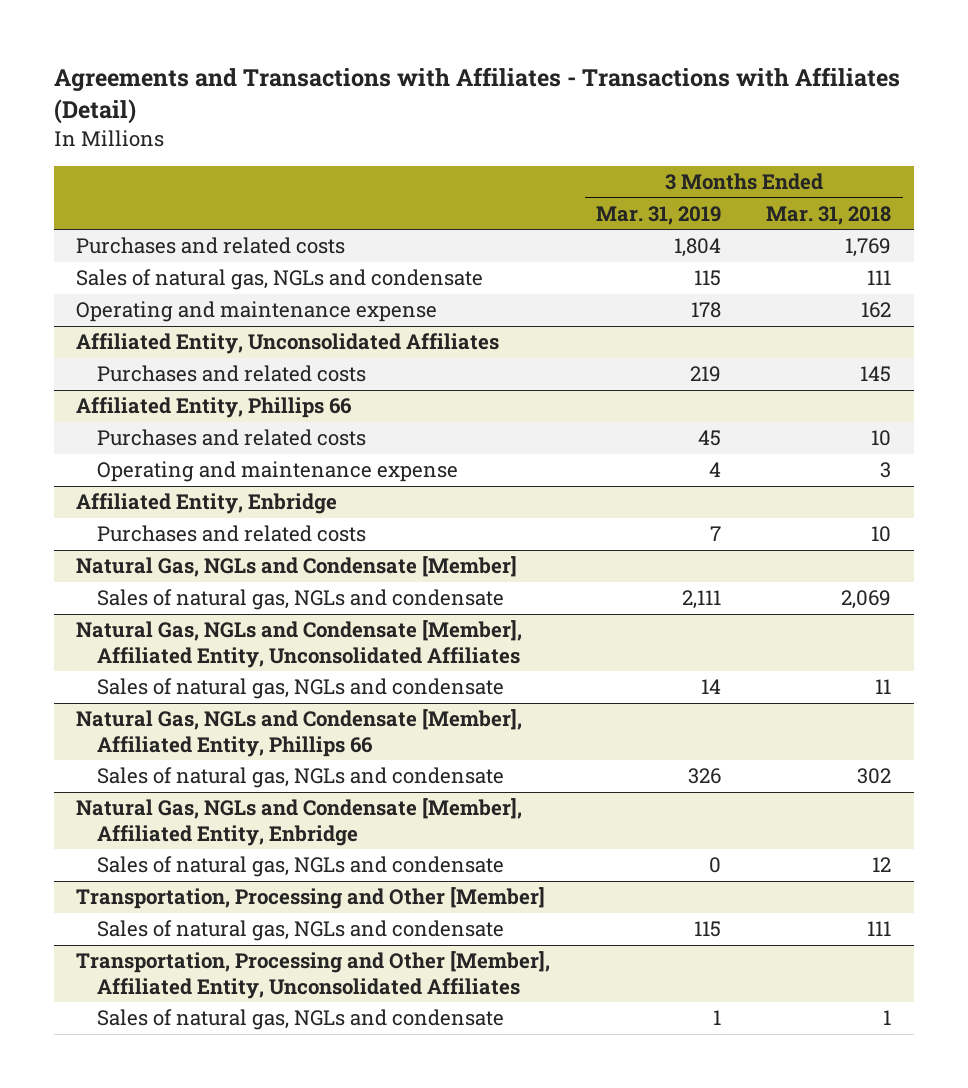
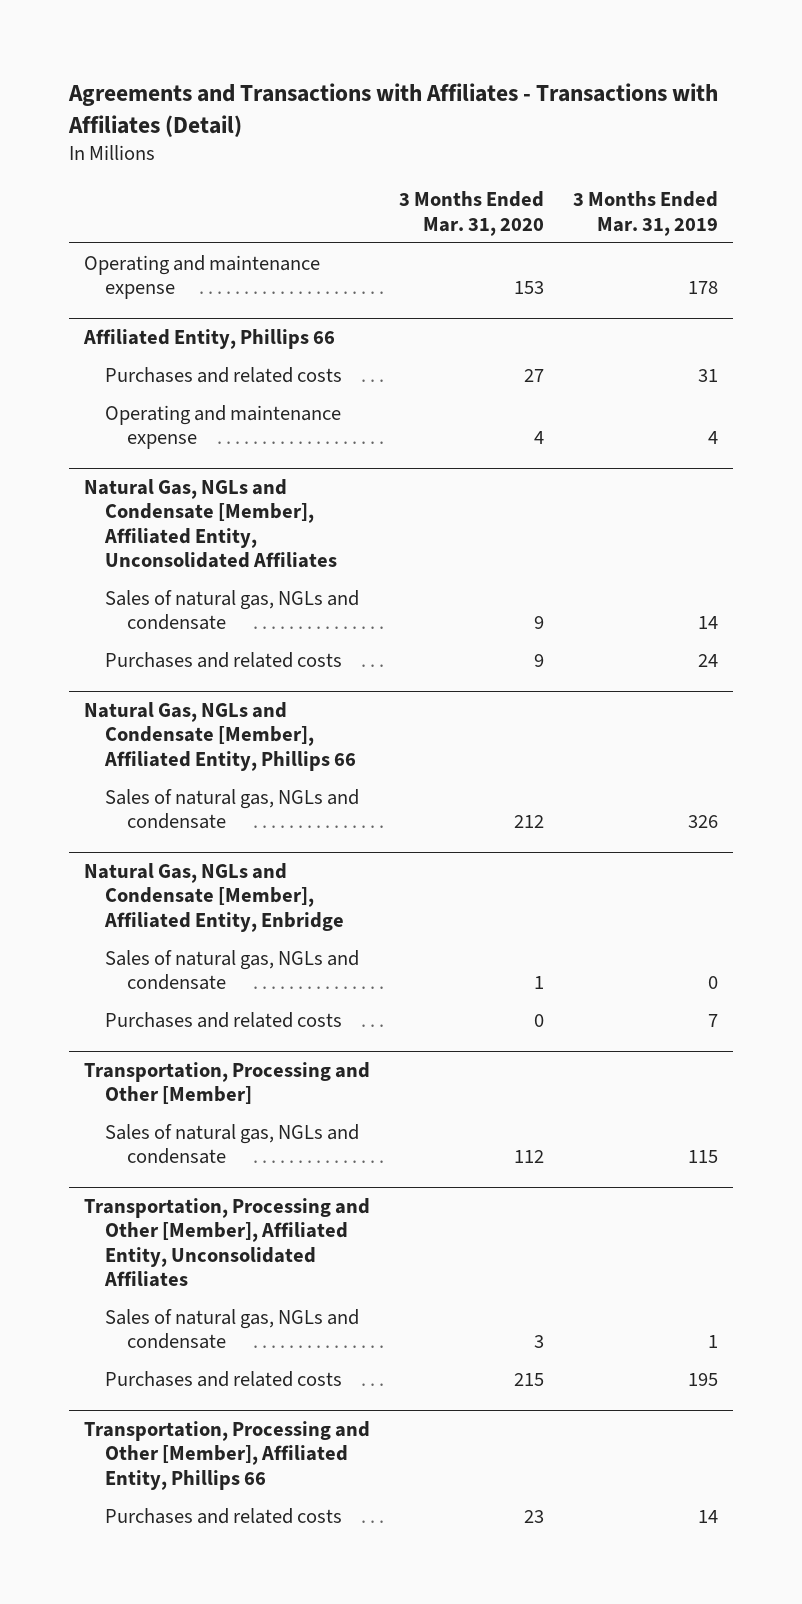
[766,205,892,225] Mar. 31, 2018 -> none
none -> [398,191,544,236] 3 Months Ended Mar. 31, 2020
[76,237,346,255] Purchases and related costs -> none
[76,269,484,291] Sales of natural gas, NGLs and condensate -> none
[76,333,500,355] Affiliated Entity, Unconsolidated Affiliates -> none
[96,365,366,383] Purchases and related costs -> none
[697,430,721,447] 45 -> [698,368,719,382] 31
[76,493,338,515] Affiliated Entity, Enbridge -> none
[96,525,366,543] Purchases and related costs -> none
[76,556,518,578] Natural Gas, NGLs and Condensate [Member] -> none
[96,589,504,611] Sales of natural gas, NGLs and condensate -> none
none -> [105,651,343,668] Purchases and related costs
none -> [105,1011,343,1028] Purchases and related costs
none -> [105,1370,343,1387] Purchases and related costs
none -> [83,1420,370,1490] Transportation, Processing and Other [Member], Affiliated Entity, Phillips 66
none -> [105,1507,343,1524] Purchases and related costs

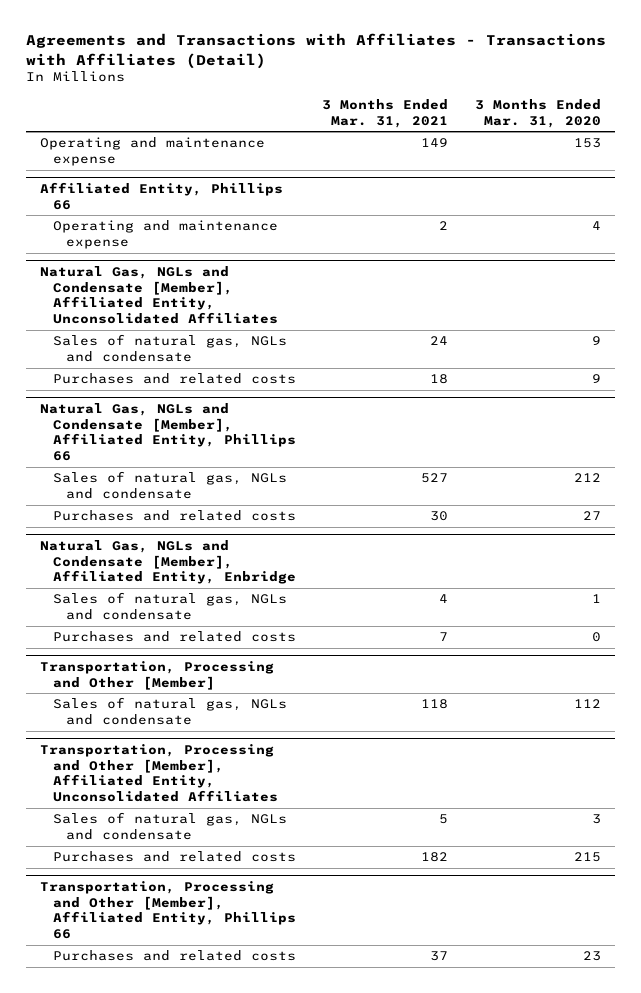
[573,191,719,236] 3 Months Ended Mar. 31, 2019 -> none
none -> [322,98,449,128] 3 Months Ended Mar. 31, 2021
[105,366,343,383] Purchases and related costs -> none
none -> [52,510,296,522] Purchases and related costs

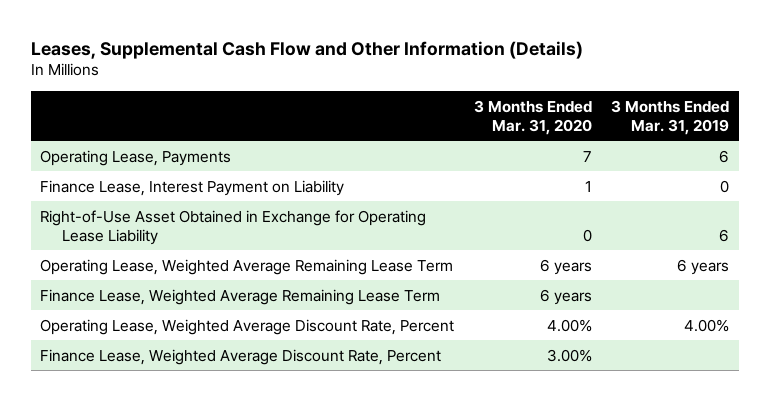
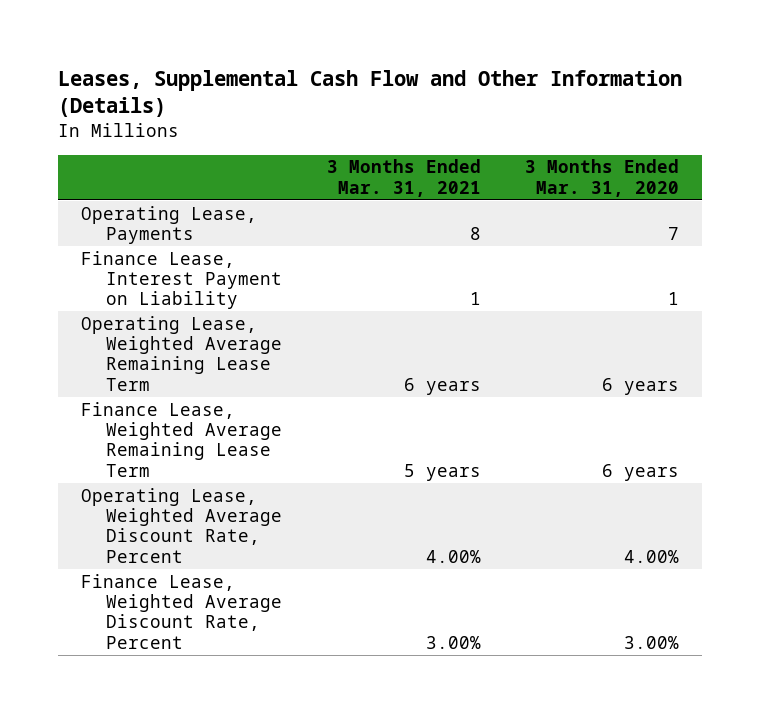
[611,99,730,135] 3 Months Ended Mar. 31, 2019 -> none
none -> [326,159,481,197] 3 Months Ended Mar. 31, 2021
[40,209,427,245] Right-of-Use Asset Obtained in Exchange for Operating Lease Liability -> none

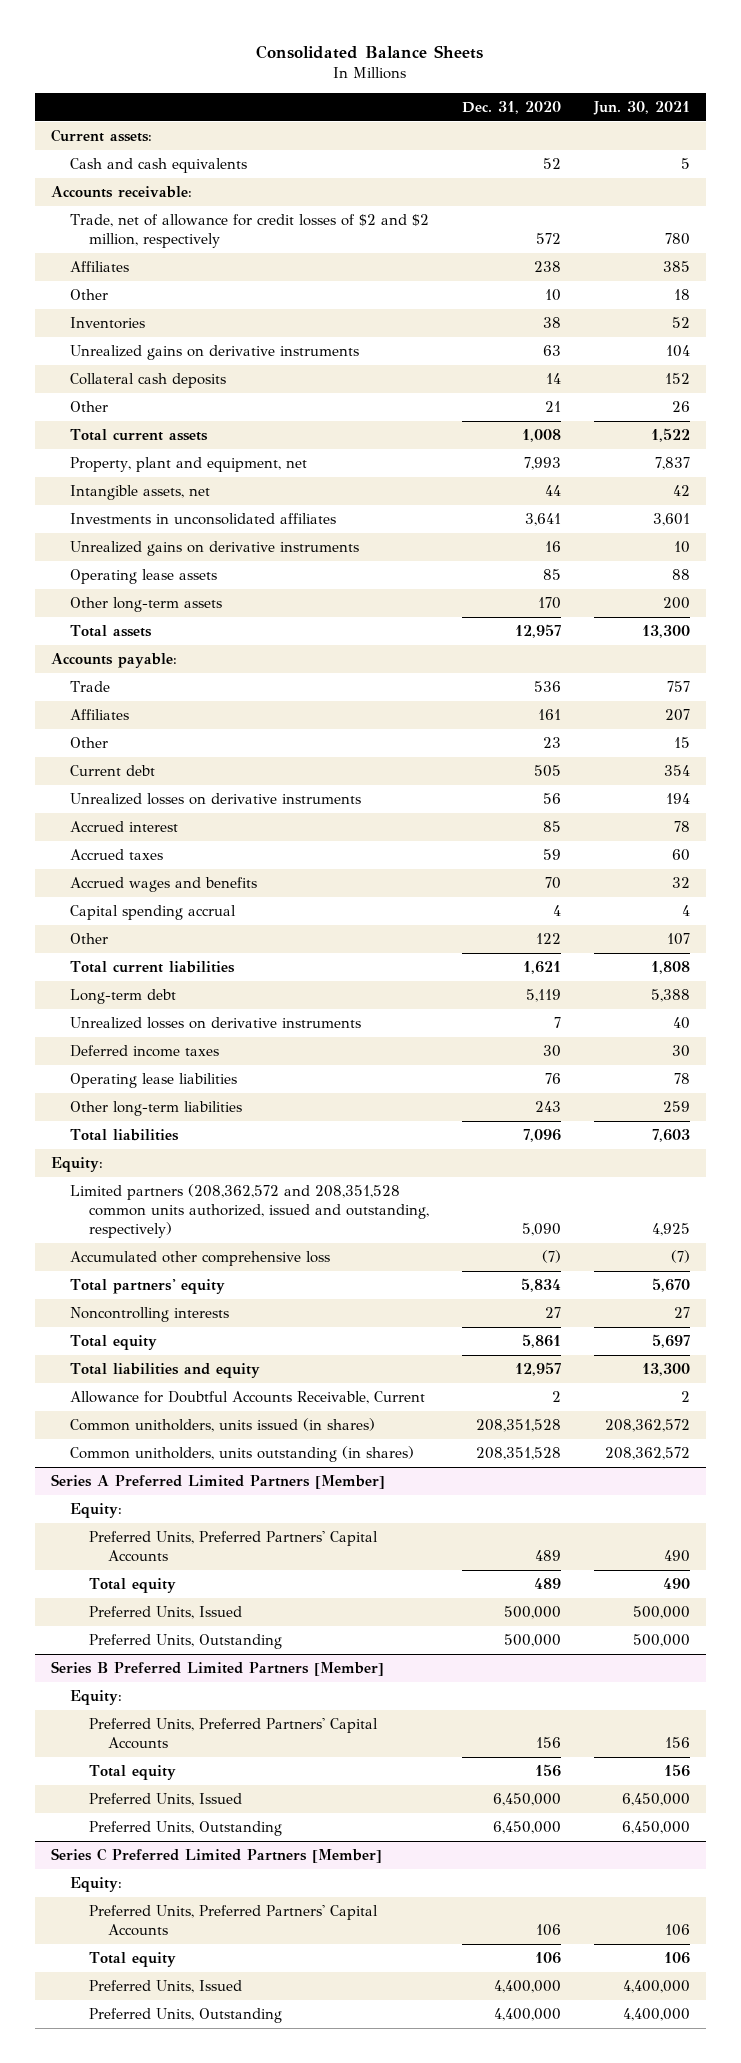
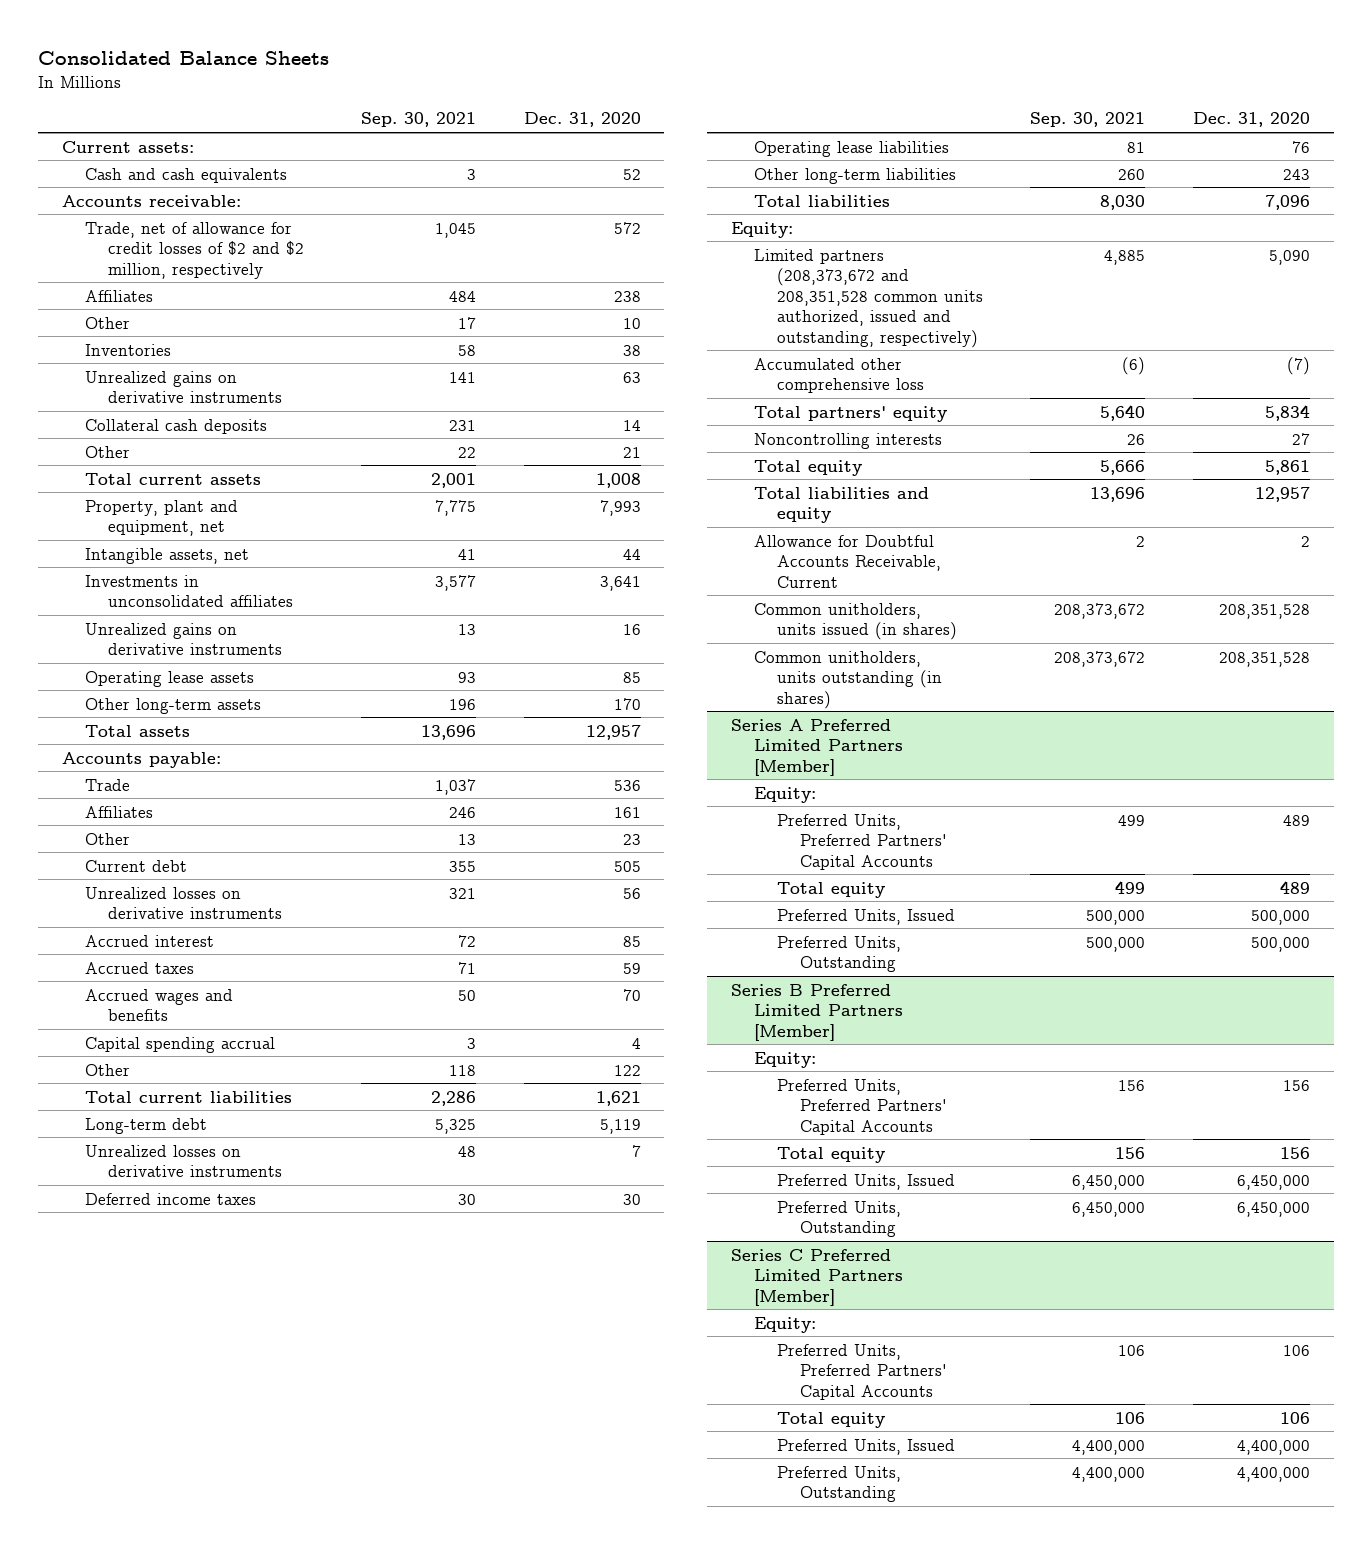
[592,100,690,115] Jun. 30, 2021 -> none
none -> [361,112,477,128] Sep. 30, 2021
[70,1184,429,1239] Limited partners (208,362,572 and 208,351,528 common units authorized, issued and outstanding, respectively) -> [753,248,983,348] Limited partners (208,373,672 and 208,351,528 common units authorized, issued and outstanding, respectively)

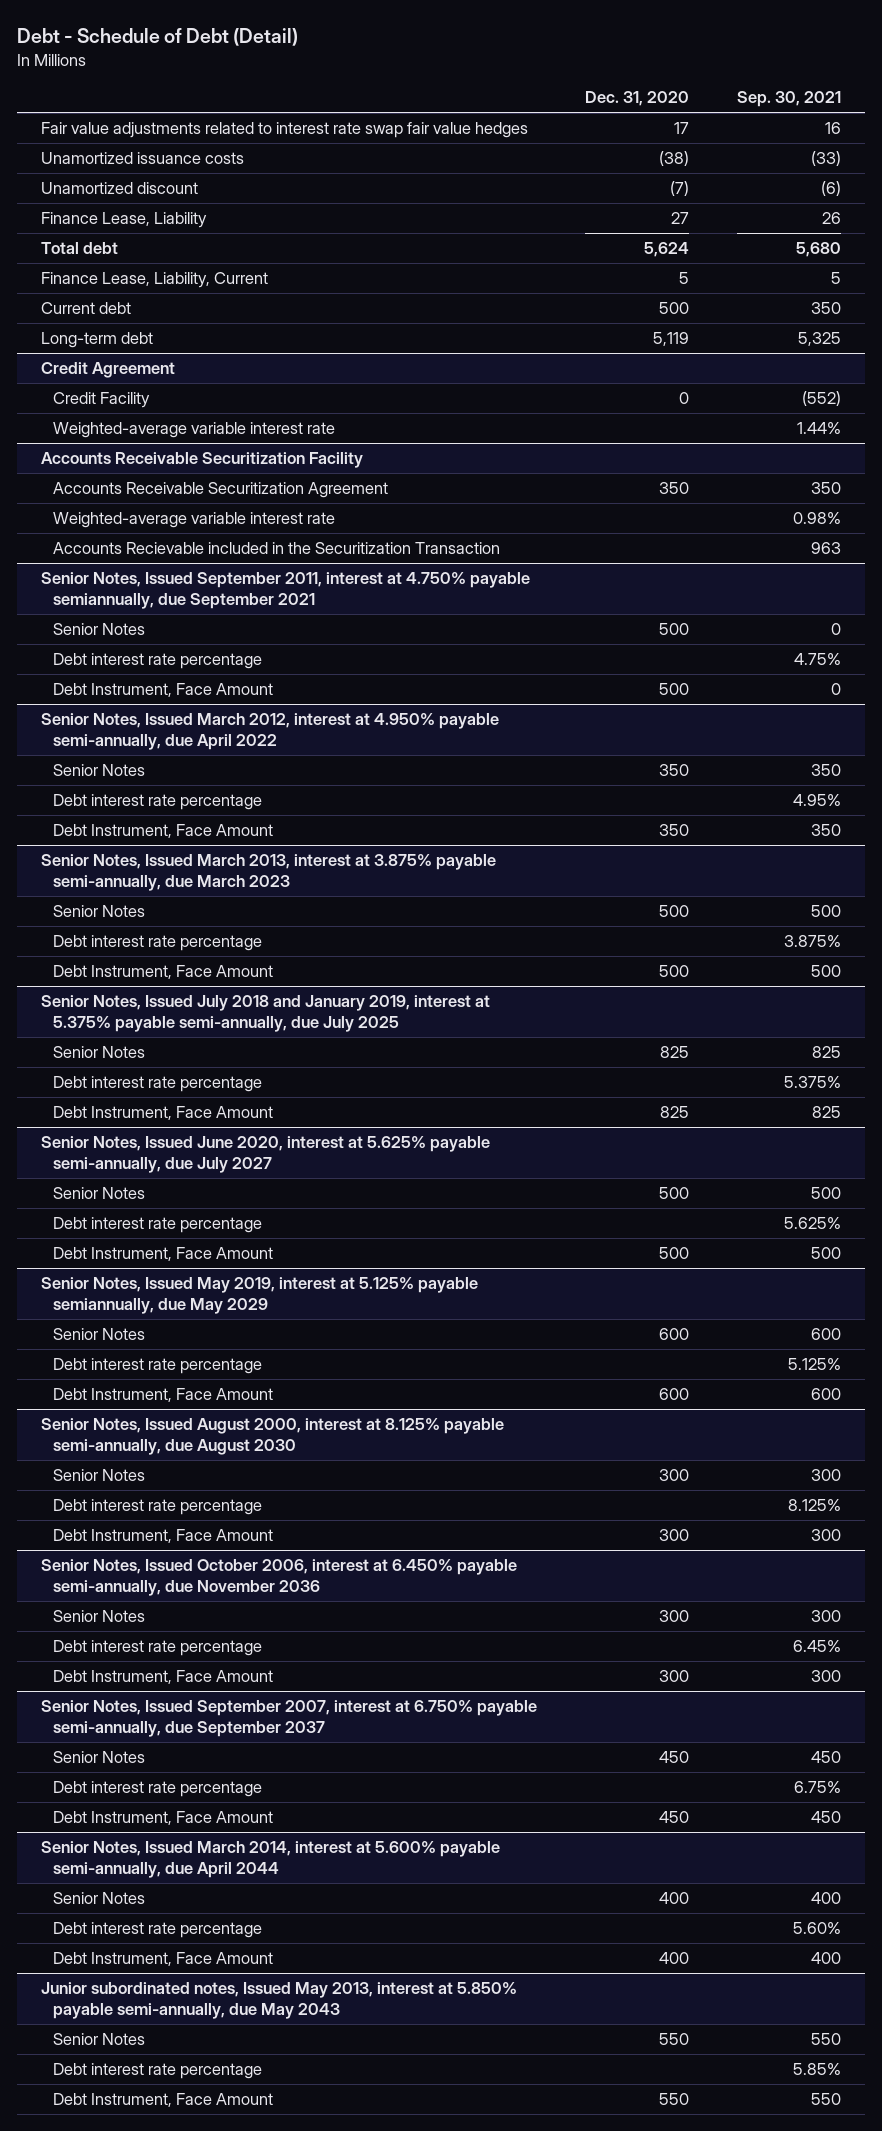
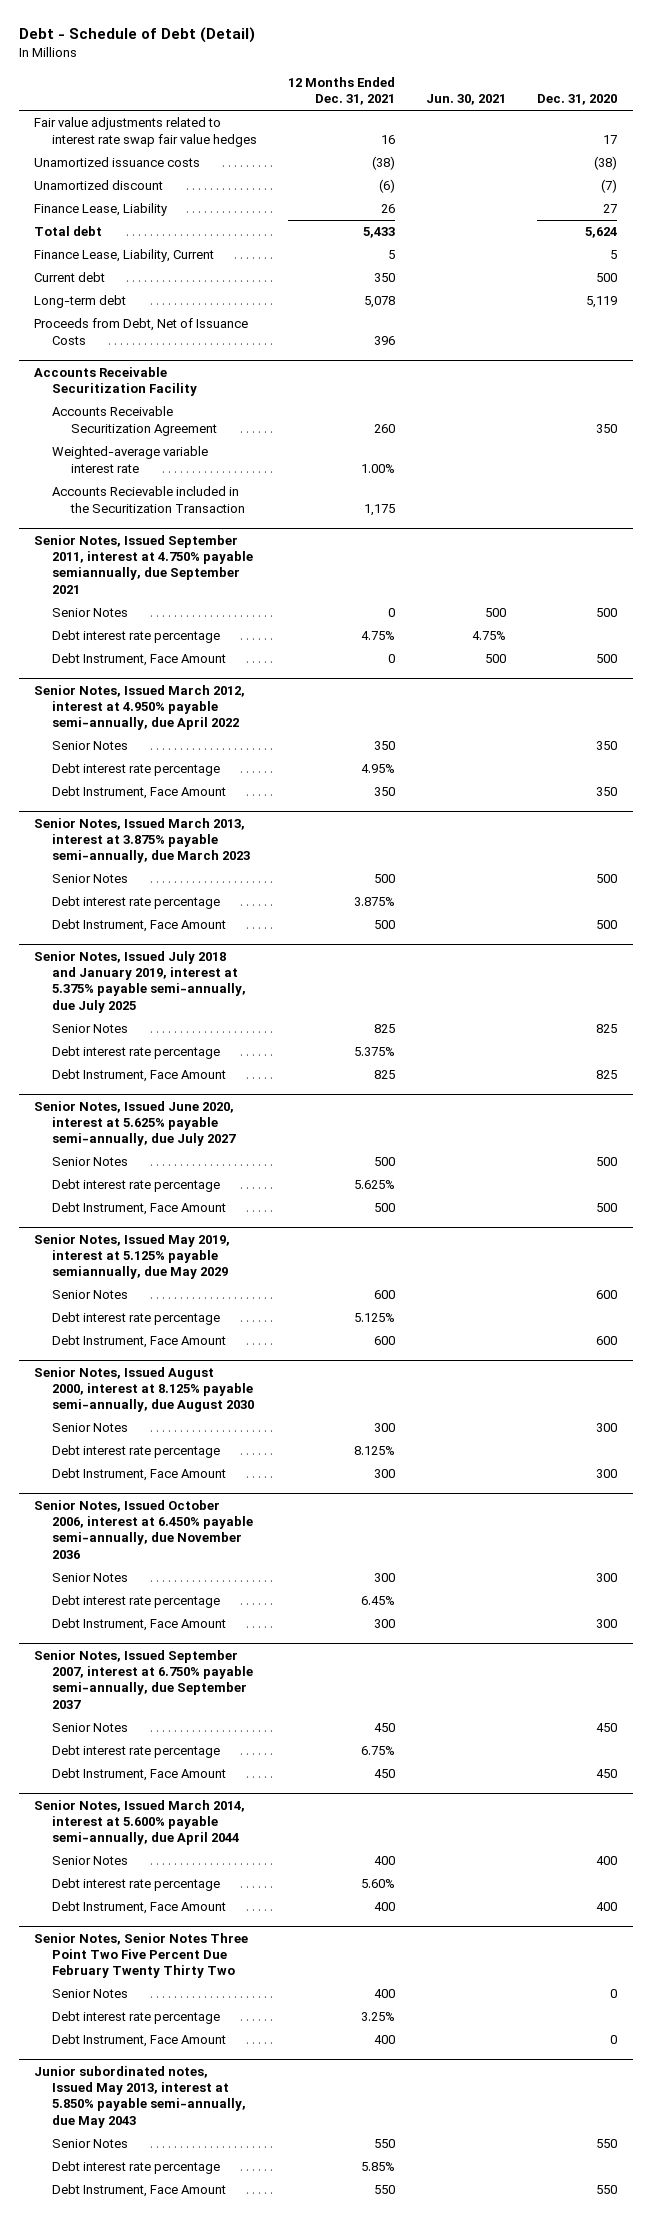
[736,91,841,108] Sep. 30, 2021 -> none
none -> [288,76,396,106] 12 Months Ended Dec. 31, 2021
none -> [426,94,507,106] Jun. 30, 2021
[40,362,175,379] Credit Agreement -> none
[52,392,150,409] Credit Facility -> none
[52,422,335,439] Weighted-average variable interest rate -> none
none -> [34,318,249,345] Proceeds from Debt, Net of Issuance Costs
none -> [34,1932,249,1979] Senior Notes, Senior Notes Three Point Two Five Percent Due February Twenty Thirty Two
none -> [52,1989,129,1999] Senior Notes
none -> [52,2011,221,2025] Debt interest rate percentage
none -> [52,2034,227,2048] Debt Instrument, Face Amount

